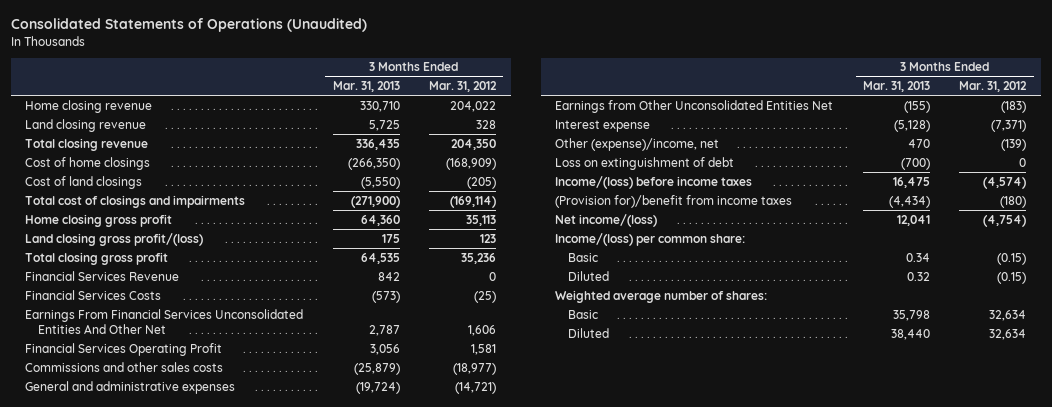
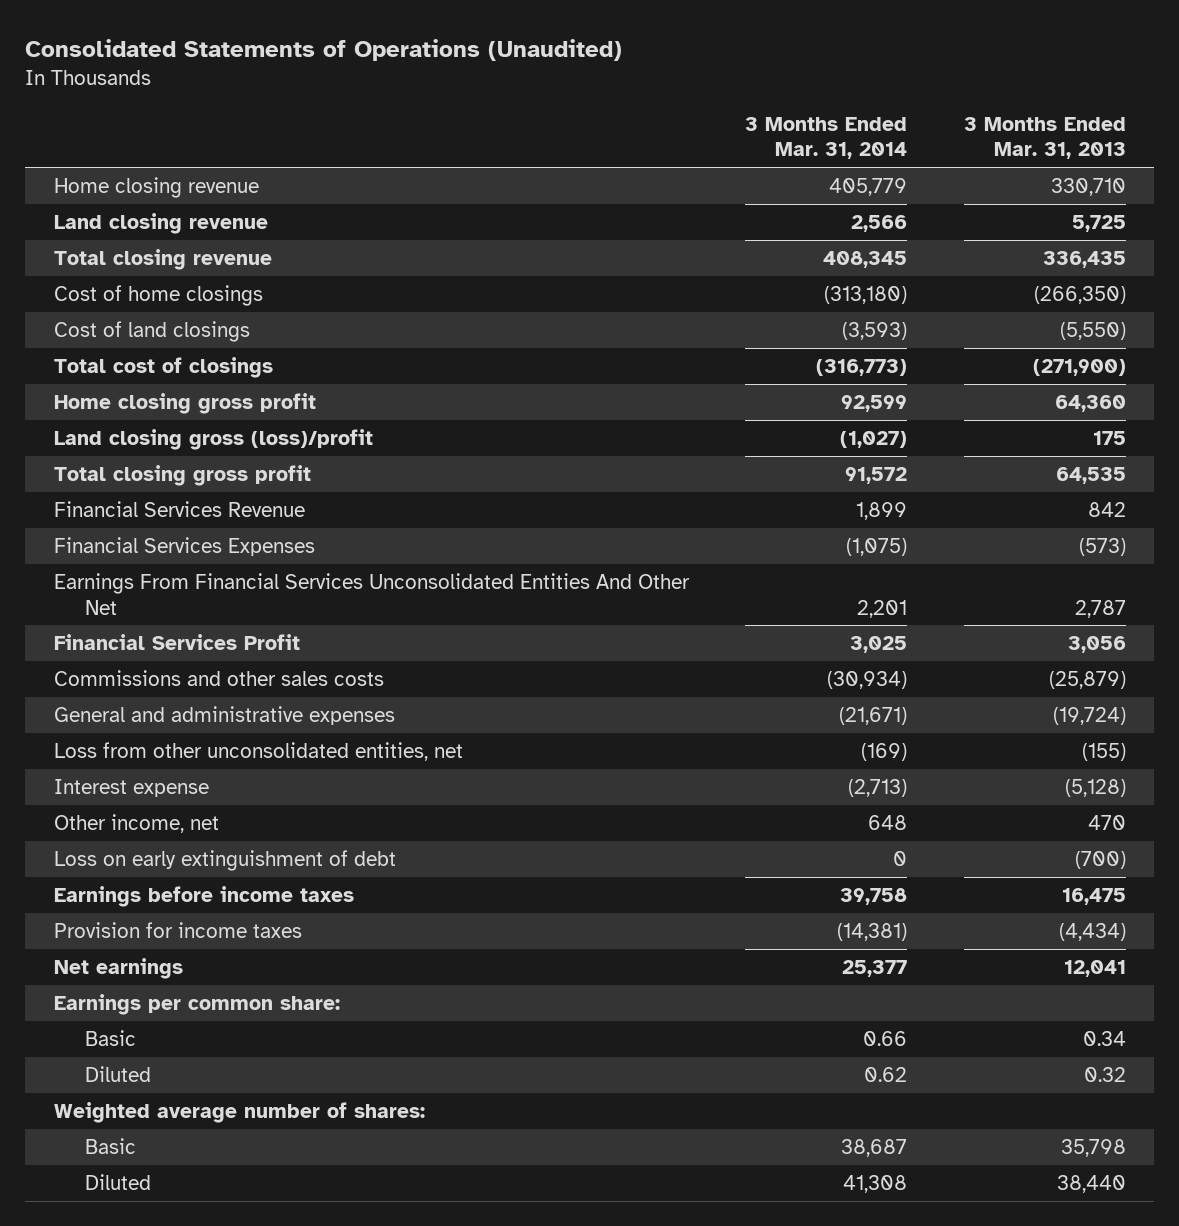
[429,81,498,93] Mar. 31, 2012 -> none
none -> [745,116,908,160] 3 Months Ended Mar. 31, 2014
[25,194,246,208] Total cost of closings and impairments -> [53,356,273,378] Total cost of closings
[25,232,204,246] Land closing gross profit/(loss) -> [53,428,373,450] Land closing gross (loss)/profit
[25,289,162,300] Financial Services Costs -> [53,536,315,556] Financial Services Expenses
[25,342,223,356] Financial Services Operating Profit -> [53,633,300,650] Financial Services Profit
[555,99,834,113] Earnings from Other Unconsolidated Entities Net -> [53,741,463,761] Loss from other unconsolidated entities, net
[555,137,720,151] Other (expense)/income, net -> [53,813,219,833] Other income, net
[555,156,735,170] Loss on extinguishment of debt -> [53,849,396,871] Loss on early extinguishment of debt
[555,175,753,189] Income/(loss) before income taxes -> [53,885,354,907] Earnings before income taxes
[555,194,793,208] (Provision for)/benefit from income taxes -> [53,921,302,938] Provision for income taxes
[555,213,658,227] Net income/(loss) -> [53,957,183,979] Net earnings
[555,232,746,246] Income/(loss) per common share: -> [53,993,340,1015] Earnings per common share:

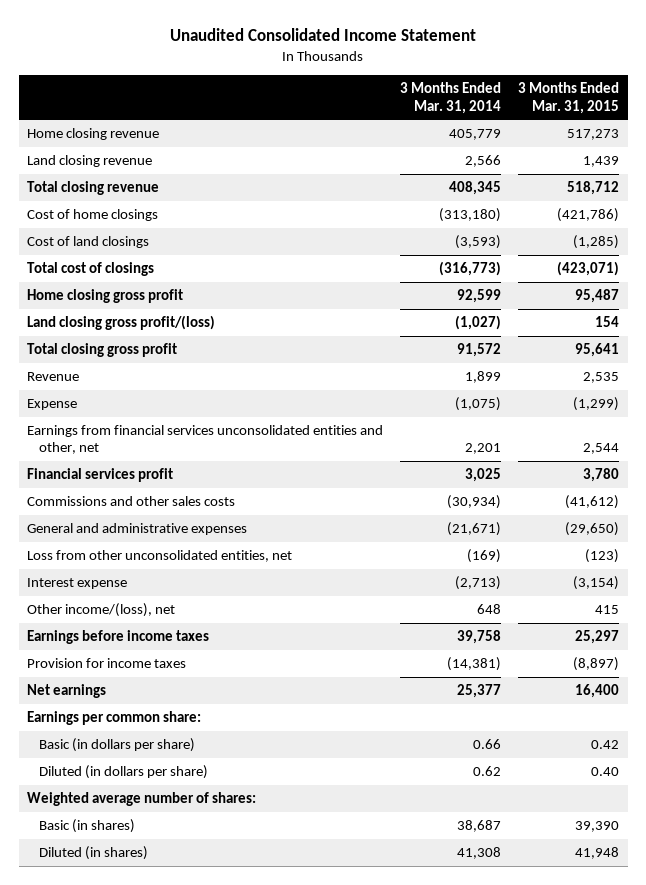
[25,39,623,62] Consolidated Statements of Operations (Unaudited) -> [170,28,477,42] Unaudited Consolidated Income Statement
[963,116,1126,160] 3 Months Ended Mar. 31, 2013 -> none
none -> [518,82,620,114] 3 Months Ended Mar. 31, 2015
[53,428,373,450] Land closing gross (loss)/profit -> [27,314,216,330] Land closing gross profit/(loss)
[53,500,305,517] Financial Services Revenue -> [27,371,80,381] Revenue
[53,536,315,556] Financial Services Expenses -> [27,398,78,410] Expense
[53,572,690,615] Earnings From Financial Services Unconsolidated Entities And Other Net -> [27,424,384,455] Earnings from financial services unconsolidated entities and other, net
[53,633,300,650] Financial Services Profit -> [27,467,174,482] Financial services profit
[53,849,396,871] Loss on early extinguishment of debt -> none
[53,813,219,833] Other income, net -> [27,602,176,617] Other income/(loss), net
[84,1029,136,1046] Basic -> [39,737,196,752] Basic (in dollars per share)
[84,1065,151,1082] Diluted -> [39,764,209,779] Diluted (in dollars per share)
[84,1137,136,1154] Basic -> [39,818,136,833] Basic (in shares)
[84,1173,151,1190] Diluted -> [39,845,149,860] Diluted (in shares)

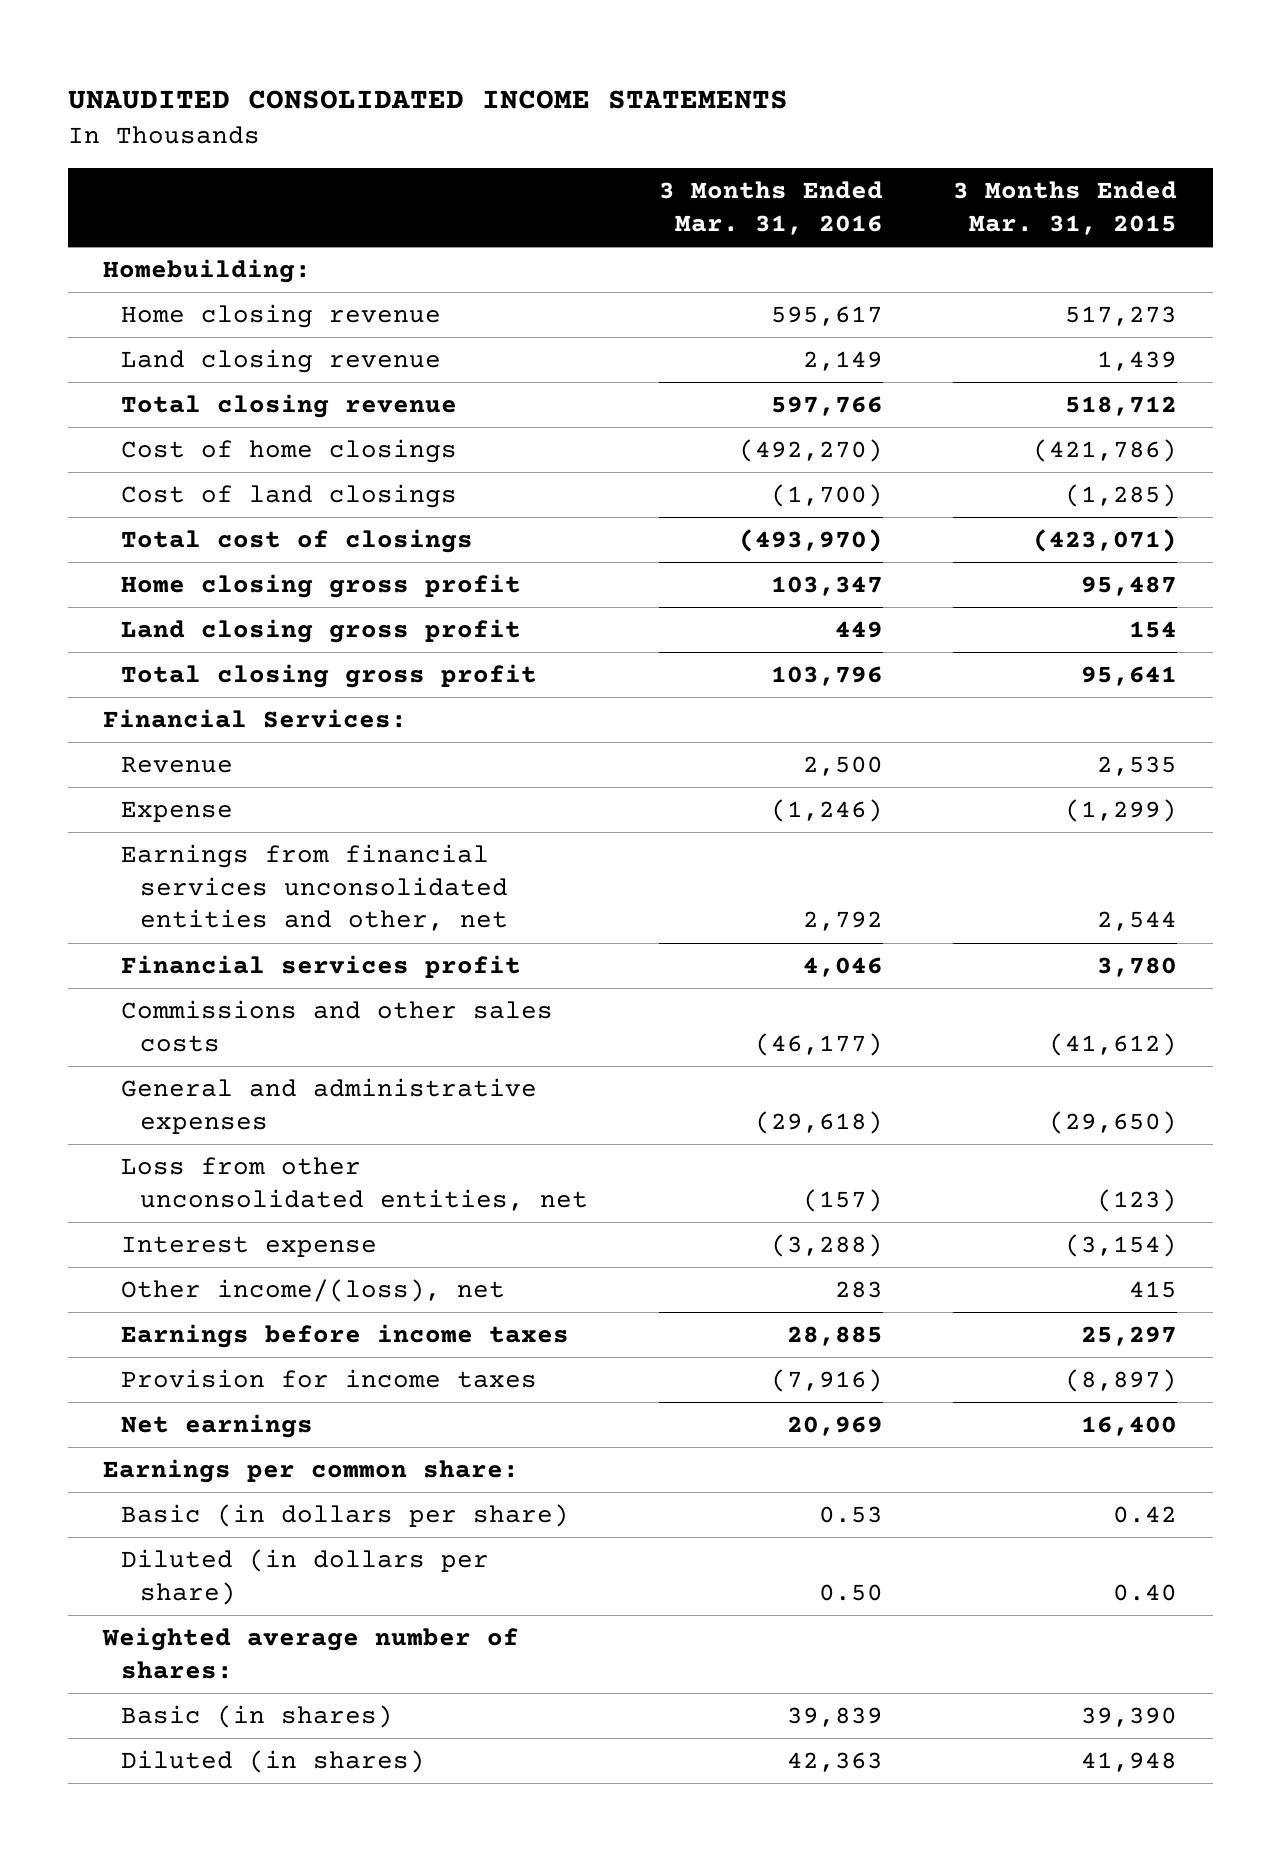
[170,28,477,42] Unaudited Consolidated Income Statement -> [67,89,788,109] UNAUDITED CONSOLIDATED INCOME STATEMENTS
[400,82,502,114] 3 Months Ended Mar. 31, 2014 -> none
none -> [658,181,883,236] 3 Months Ended Mar. 31, 2016
none -> [103,259,312,284] Homebuilding:
[27,314,216,330] Land closing gross profit/(loss) -> [121,619,522,644] Land closing gross profit
none -> [103,709,408,729] Financial Services:

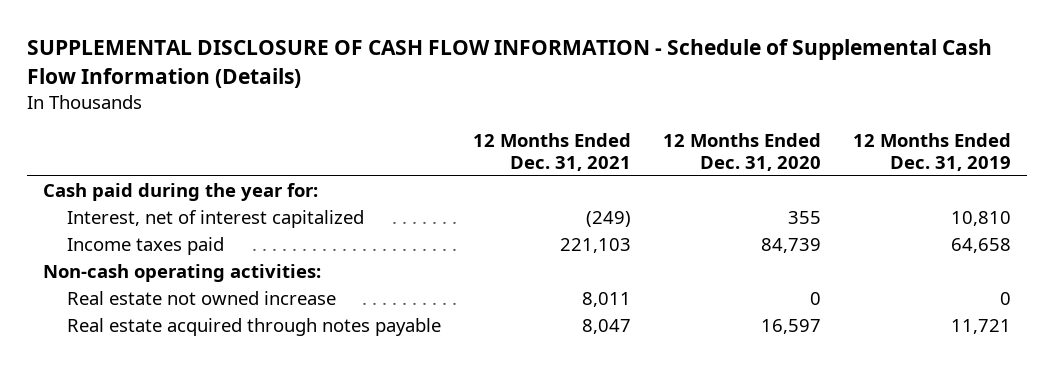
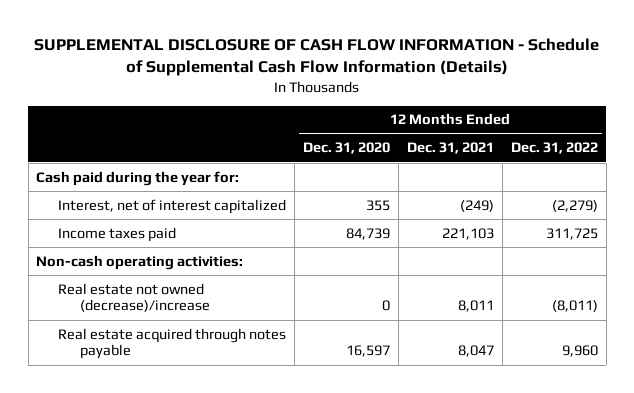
[853,132,1012,171] 12 Months Ended Dec. 31, 2019 -> none
none -> [510,142,598,155] Dec. 31, 2022
[67,290,337,305] Real estate not owned increase -> [58,282,211,313] Real estate not owned (decrease)/increase

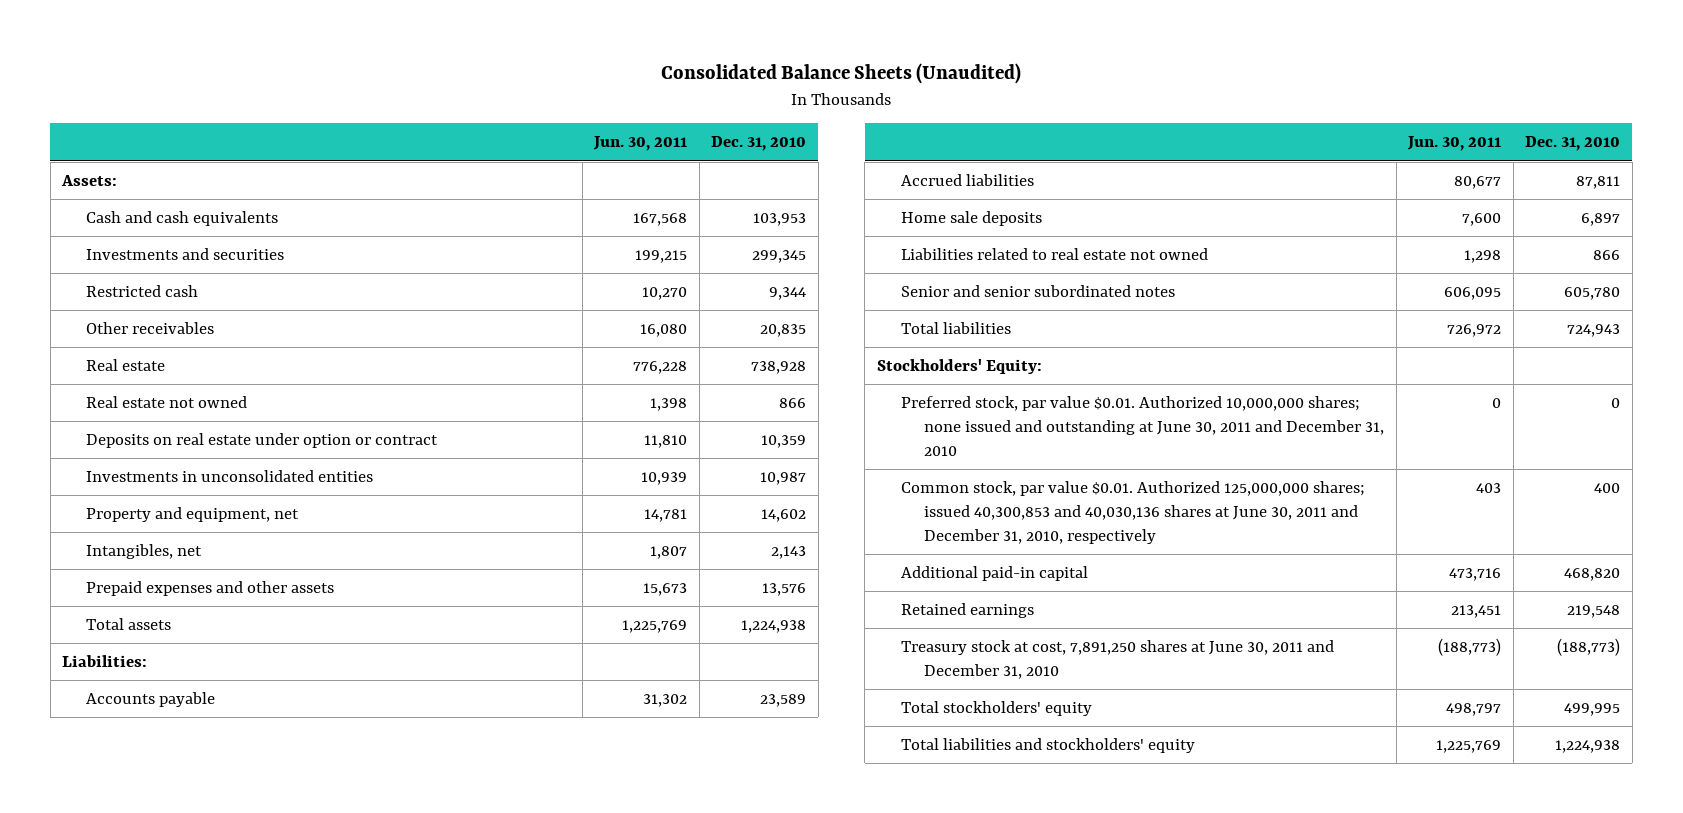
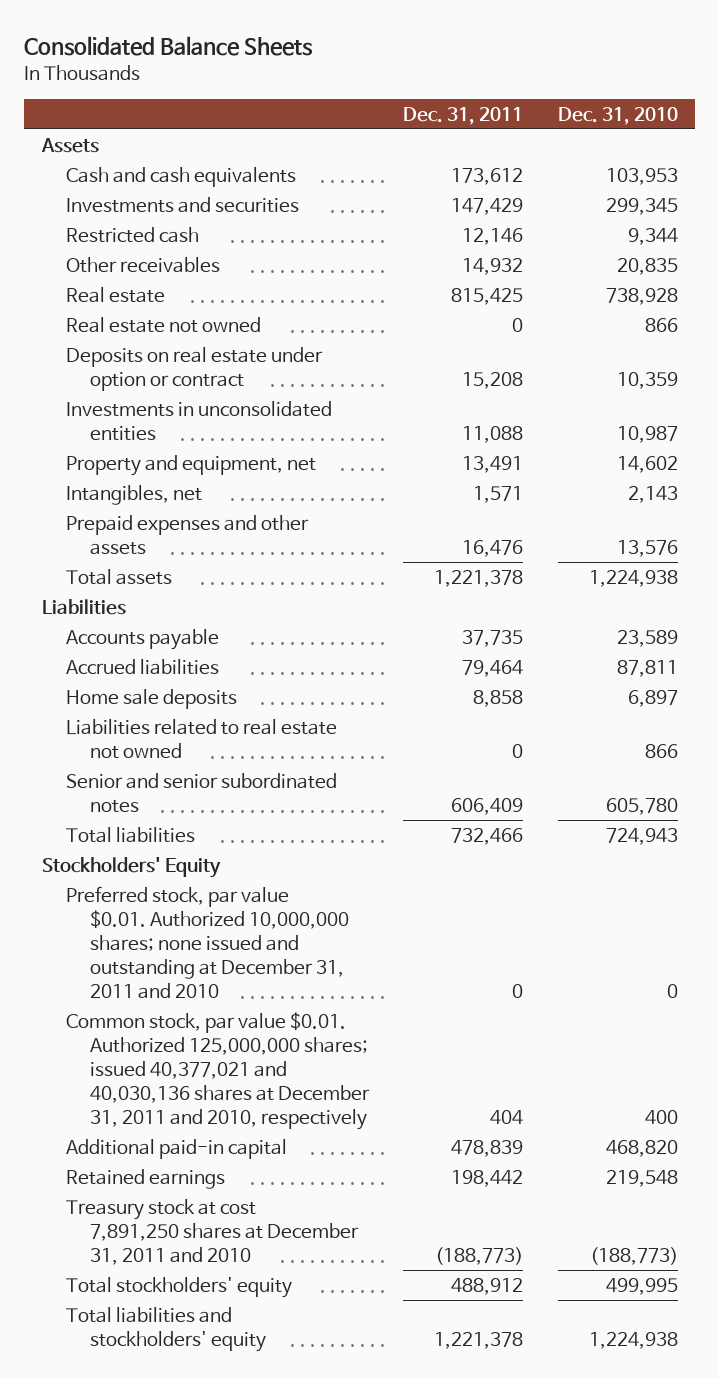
[661,63,1022,85] Consolidated Balance Sheets (Unaudited) -> [24,36,314,57] Consolidated Balance Sheets
[593,136,688,152] Jun. 30, 2011 -> none
none -> [403,106,524,125] Dec. 31, 2011
[61,174,118,186] Assets: -> [40,137,99,153] Assets
[62,654,148,667] Liabilities: -> [41,598,126,615] Liabilities
[876,358,1042,374] Stockholders' Equity: -> [41,856,221,878] Stockholders' Equity
[900,395,1385,456] Preferred stock, par value $0.01. Authorized 10,000,000 shares; none issued and outstanding at June 30, 2011 and December 31, 2010 -> [65,885,349,999] Preferred stock, par value $0.01. Authorized 10,000,000 shares; none issued and outstanding at December 31, 2011 and 2010
[900,480,1365,544] Common stock, par value $0.01. Authorized 125,000,000 shares; issued 40,300,853 and 40,030,136 shares at June 30, 2011 and December 31, 2010, respectively -> [65,1011,370,1130] Common stock, par value $0.01. Authorized 125,000,000 shares; issued 40,377,021 and 40,030,136 shares at December 31, 2011 and 2010, respectively
[900,639,1334,679] Treasury stock at cost, 7,891,250 shares at June 30, 2011 and December 31, 2010 -> [65,1198,359,1265] Treasury stock at cost 7,891,250 shares at December 31, 2011 and 2010

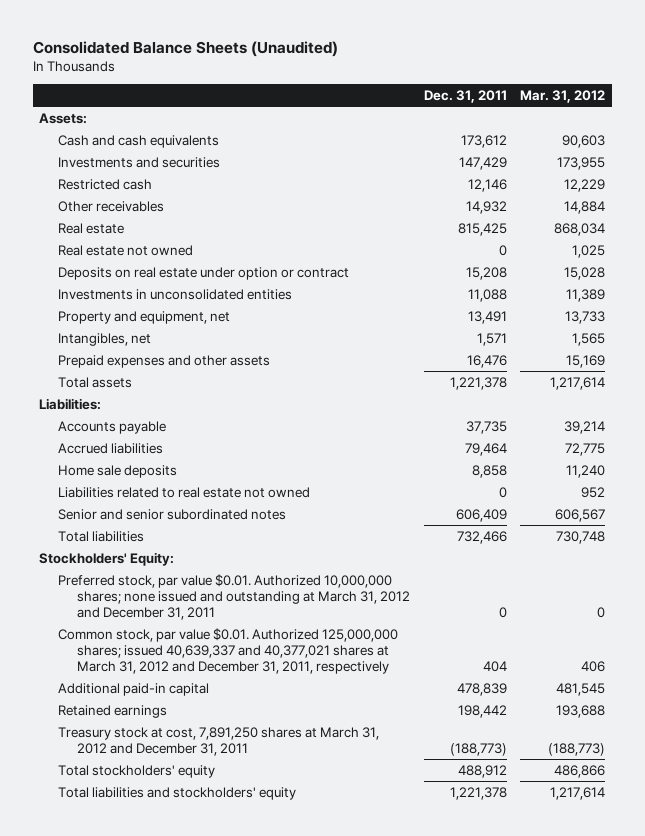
[24,36,314,57] Consolidated Balance Sheets -> [32,41,338,58] Consolidated Balance Sheets (Unaudited)
[557,106,678,125] Dec. 31, 2010 -> none
none -> [520,89,606,103] Mar. 31, 2012
[40,137,99,153] Assets -> [39,112,88,124] Assets:
[41,598,126,615] Liabilities -> [39,397,102,410] Liabilities:
[41,856,221,878] Stockholders' Equity -> [39,551,175,566] Stockholders' Equity:
[65,885,349,999] Preferred stock, par value $0.01. Authorized 10,000,000 shares; none issued and outstanding at December 31, 2011 and 2010 -> [58,573,410,620] Preferred stock, par value $0.01. Authorized 10,000,000 shares; none issued and outstanding at March 31, 2012 and December 31, 2011
[65,1011,370,1130] Common stock, par value $0.01. Authorized 125,000,000 shares; issued 40,377,021 and 40,030,136 shares at December 31, 2011 and 2010, respectively -> [58,627,399,674] Common stock, par value $0.01. Authorized 125,000,000 shares; issued 40,639,337 and 40,377,021 shares at March 31, 2012 and December 31, 2011, respectively
[65,1198,359,1265] Treasury stock at cost 7,891,250 shares at December 31, 2011 and 2010 -> [58,726,380,756] Treasury stock at cost, 7,891,250 shares at March 31, 2012 and December 31, 2011

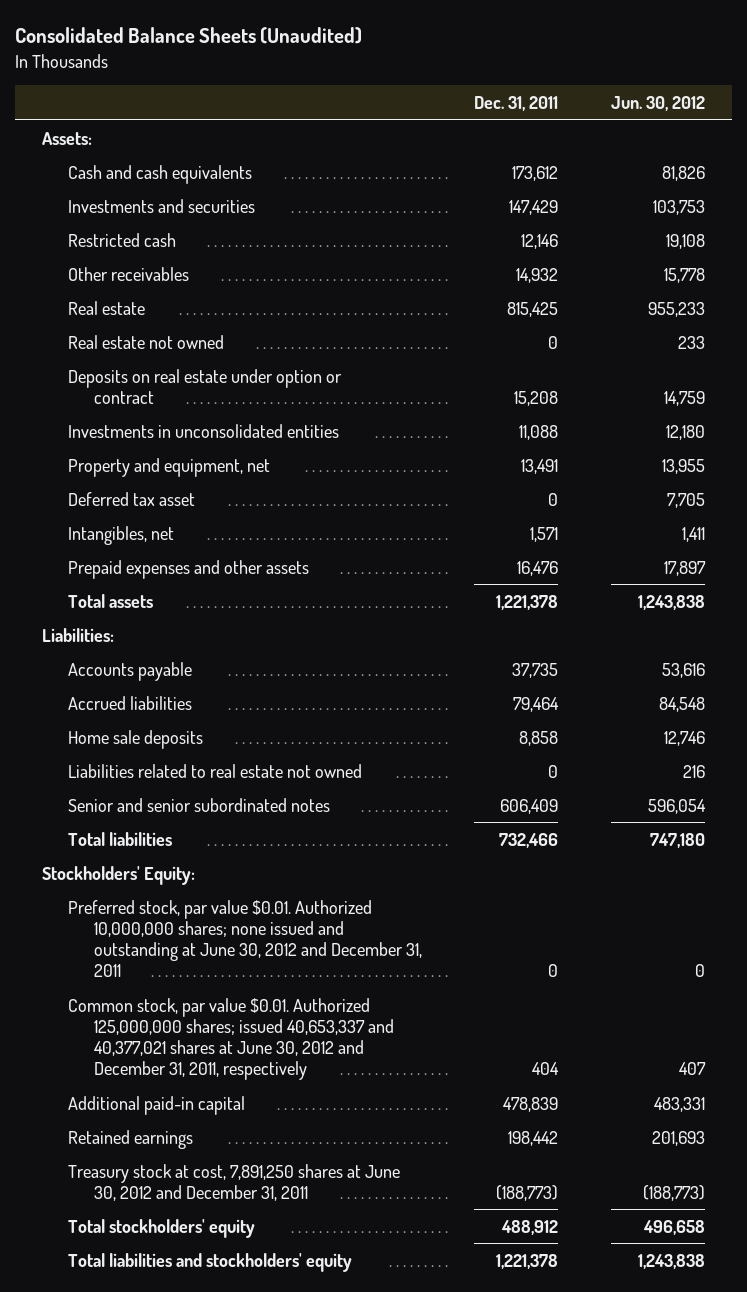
[520,89,606,103] Mar. 31, 2012 -> none
none -> [611,96,706,112] Jun. 30, 2012
none -> [67,491,195,506] Deferred tax asset
[58,573,410,620] Preferred stock, par value $0.01. Authorized 10,000,000 shares; none issued and outstanding at March 31, 2012 and December 31, 2011 -> [67,899,422,978] Preferred stock, par value $0.01. Authorized 10,000,000 shares; none issued and outstanding at June 30, 2012 and December 31, 2011
[58,627,399,674] Common stock, par value $0.01. Authorized 125,000,000 shares; issued 40,639,337 and 40,377,021 shares at March 31, 2012 and December 31, 2011, respectively -> [67,997,394,1081] Common stock, par value $0.01. Authorized 125,000,000 shares; issued 40,653,337 and 40,377,021 shares at June 30, 2012 and December 31, 2011, respectively
[58,726,380,756] Treasury stock at cost, 7,891,250 shares at March 31, 2012 and December 31, 2011 -> [67,1163,400,1201] Treasury stock at cost, 7,891,250 shares at June 30, 2012 and December 31, 2011

